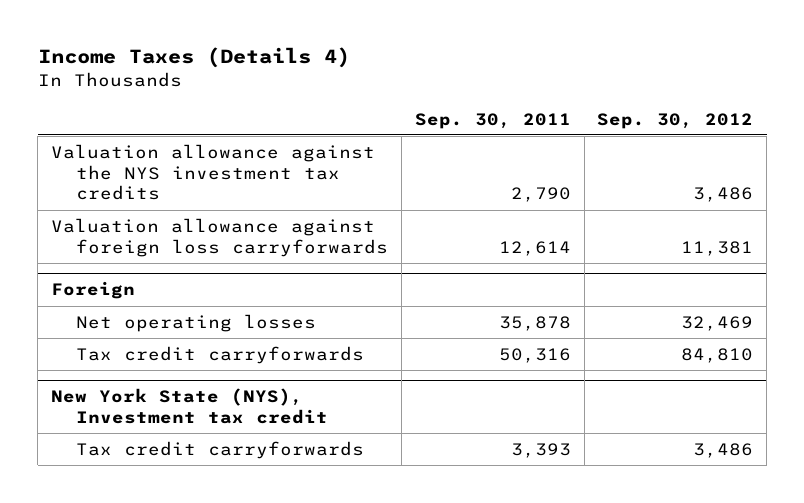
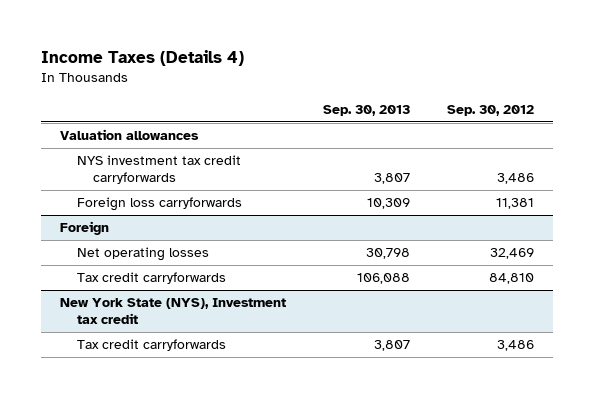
[414,112,571,129] Sep. 30, 2011 -> none
none -> [322,105,410,117] Sep. 30, 2013
none -> [59,129,199,141] Valuation allowances
[50,144,375,201] Valuation allowance against the NYS investment tax credits -> [76,155,241,185] NYS investment tax credit carryforwards
[50,218,389,257] Valuation allowance against foreign loss carryforwards -> [76,197,242,212] Foreign loss carryforwards

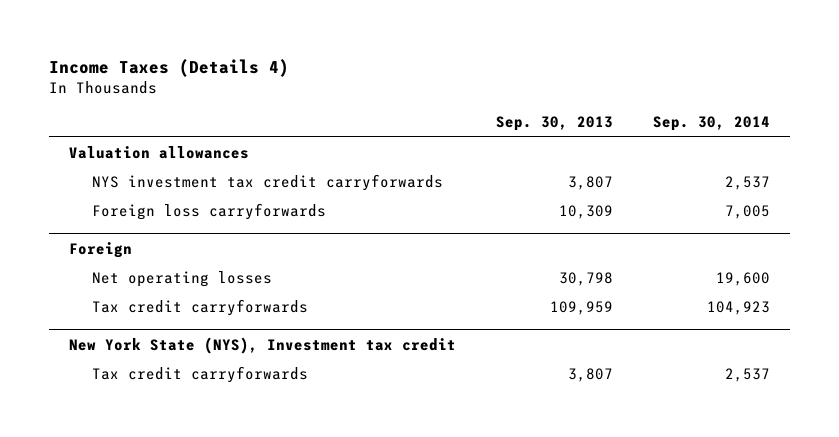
[447,105,535,117] Sep. 30, 2012 -> none
none -> [652,116,770,132] Sep. 30, 2014
[356,273,410,285] 106,088 -> [550,300,614,315] 109,959

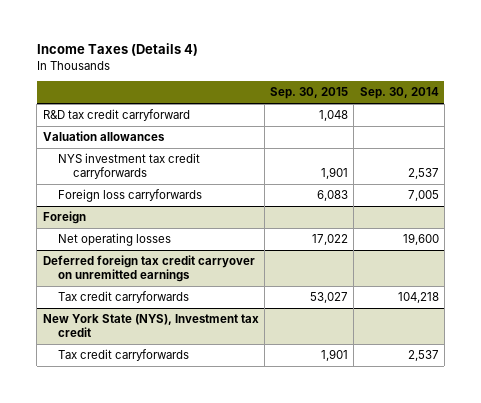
[496,116,614,132] Sep. 30, 2013 -> none
none -> [270,87,349,100] Sep. 30, 2015
none -> [42,109,190,122] R&D tax credit carryforward
none -> [42,255,255,282] Deferred foreign tax credit carryover on unremitted earnings
[706,300,770,315] 104,923 -> [397,292,439,304] 104,218

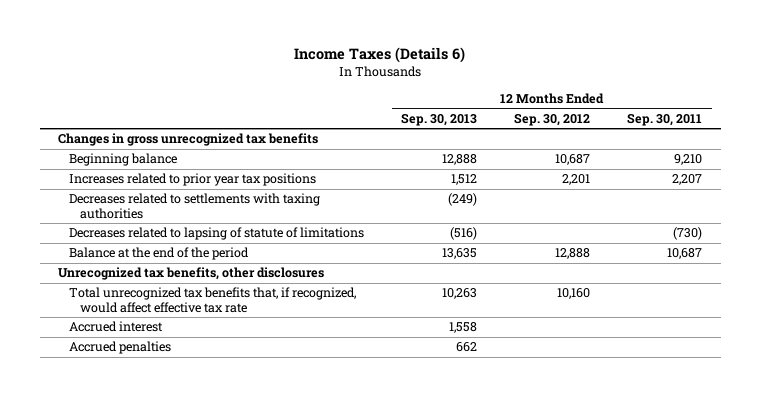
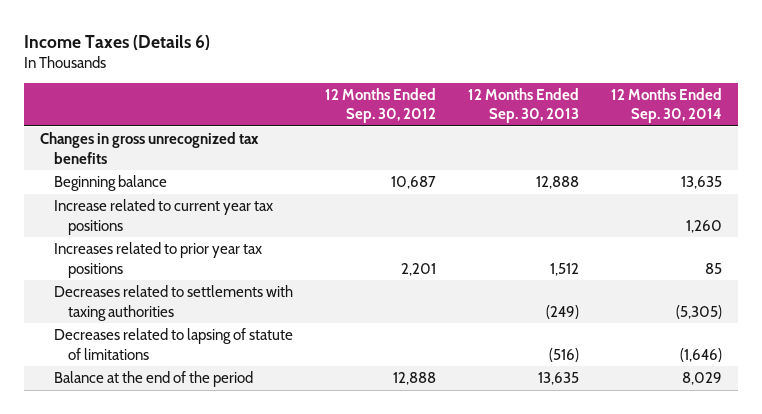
[627,113,703,127] Sep. 30, 2011 -> none
none -> [610,87,722,124] 12 Months Ended Sep. 30, 2014
none -> [54,199,274,235] Increase related to current year tax positions
[58,267,325,281] Unrecognized tax benefits, other disclosures -> none
[69,287,357,314] Total unrecognized tax benefits that, if recognized, would affect effective tax rate -> none
[69,321,164,333] Accrued interest -> none
[69,341,172,355] Accrued penalties -> none

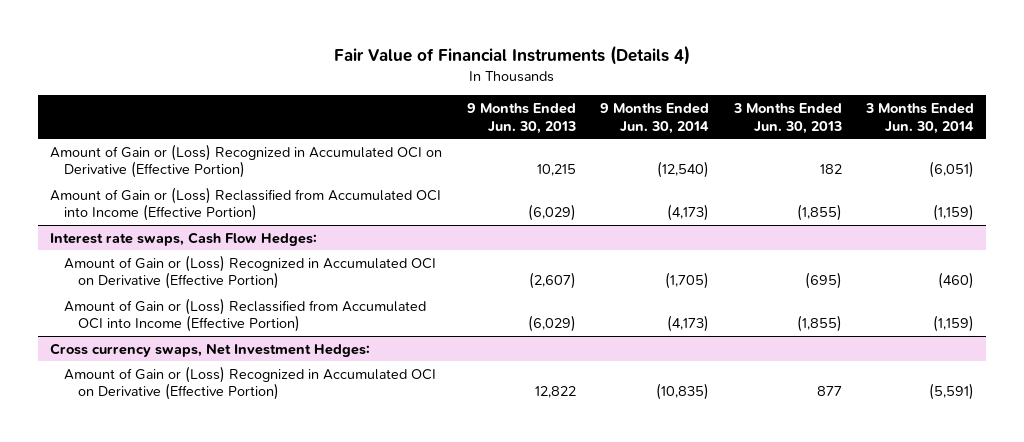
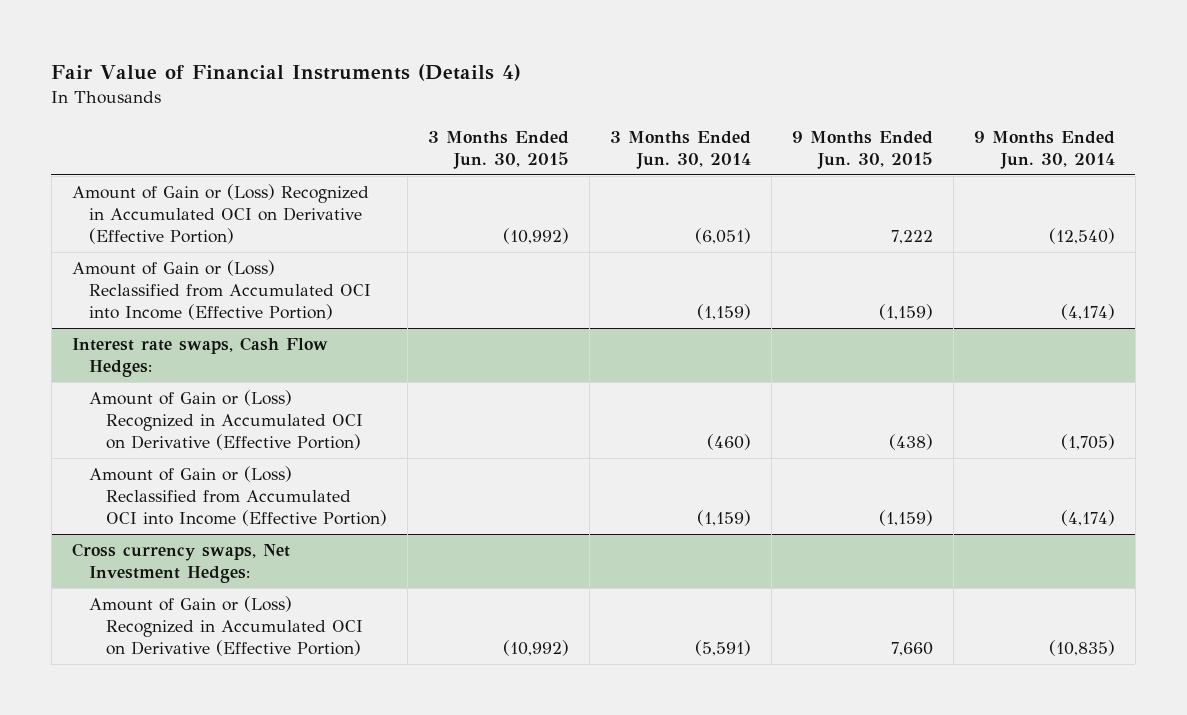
[466,103,576,134] 9 Months Ended Jun. 30, 2013 -> none
[732,103,842,134] 3 Months Ended Jun. 30, 2013 -> none
none -> [428,130,570,169] 3 Months Ended Jun. 30, 2015
none -> [791,130,933,169] 9 Months Ended Jun. 30, 2015
[667,204,710,222] (4,173) -> [1060,303,1115,320] (4,174)
[667,315,710,333] (4,173) -> [1060,509,1115,526] (4,174)

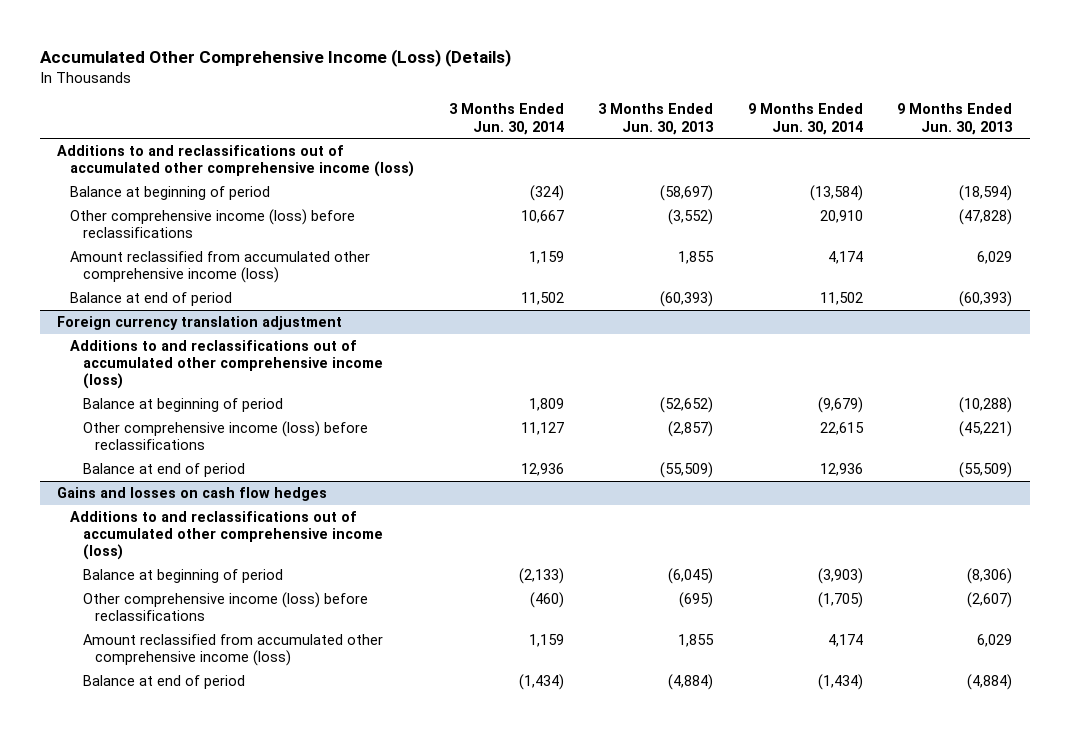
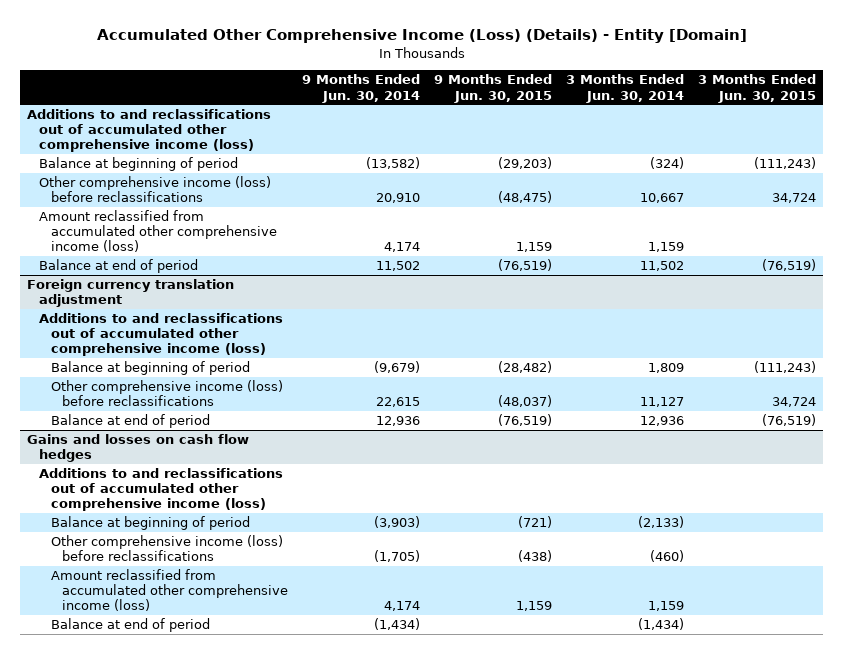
[40,48,512,67] Accumulated Other Comprehensive Income (Loss) (Details) -> [96,29,747,44] Accumulated Other Comprehensive Income (Loss) (Details) - Entity [Domain]
[598,103,715,135] 3 Months Ended Jun. 30, 2013 -> none
[897,103,1014,135] 9 Months Ended Jun. 30, 2013 -> none
none -> [434,74,553,103] 9 Months Ended Jun. 30, 2015
none -> [697,74,816,103] 3 Months Ended Jun. 30, 2015
[809,185,863,202] (13,584) -> [366,156,421,169] (13,582)

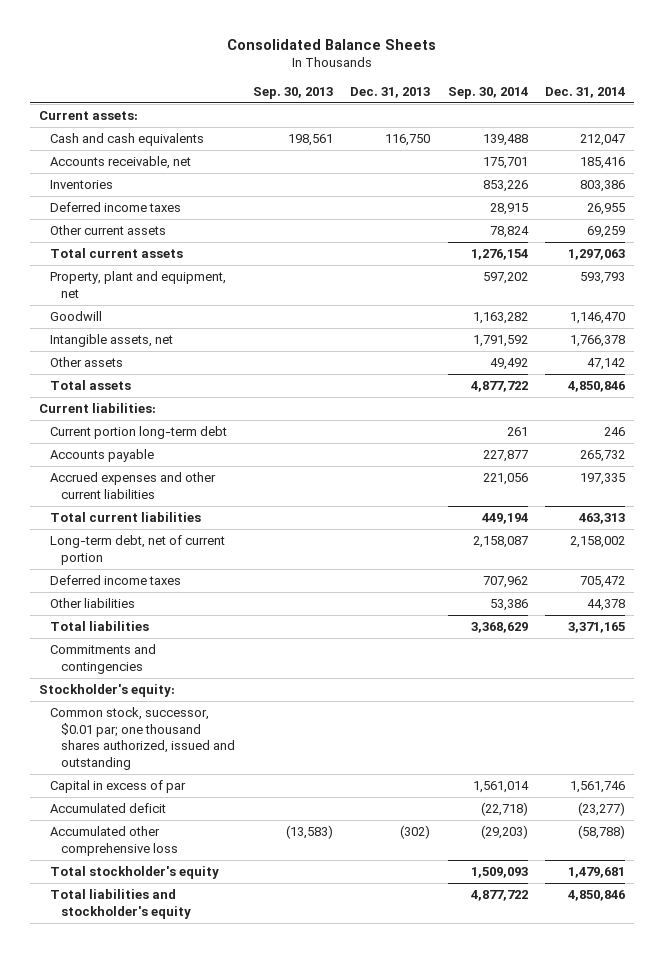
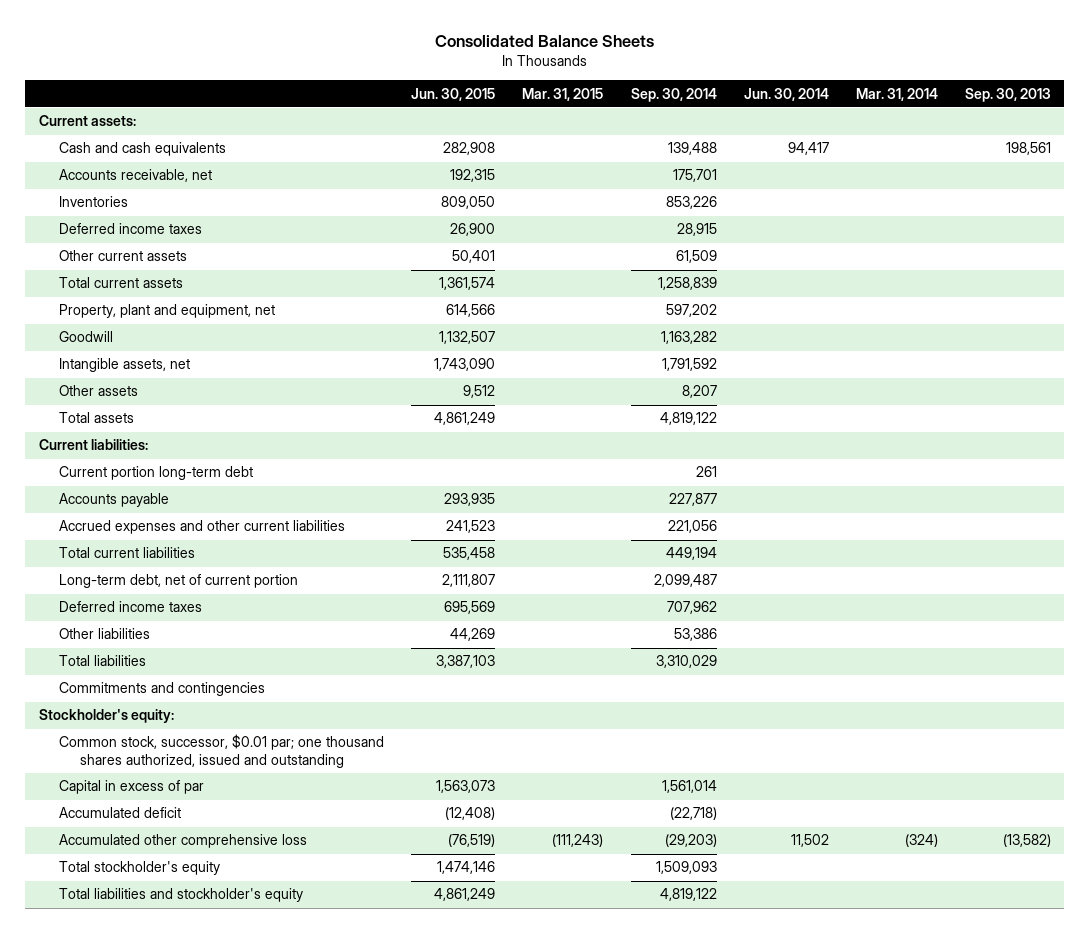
[350,86,431,98] Dec. 31, 2013 -> none
[545,86,626,98] Dec. 31, 2014 -> none
none -> [411,87,496,101] Jun. 30, 2015
none -> [522,87,604,101] Mar. 31, 2015
none -> [743,87,829,101] Jun. 30, 2014
none -> [855,87,938,101] Mar. 31, 2014
[489,226,529,239] 78,824 -> [675,250,717,264] 61,509
[470,249,528,261] 1,276,154 -> [657,277,717,291] 1,258,839
[489,358,528,371] 49,492 -> [681,385,717,399] 8,207
[470,381,528,393] 4,877,722 -> [659,412,717,426] 4,819,122
[472,536,528,549] 2,158,087 -> [653,574,717,588] 2,099,487
[470,622,528,634] 3,368,629 -> [655,655,717,669] 3,310,029
[285,825,333,840] (13,583) -> [1002,834,1051,848] (13,582)
[470,890,528,902] 4,877,722 -> [659,888,717,902] 4,819,122

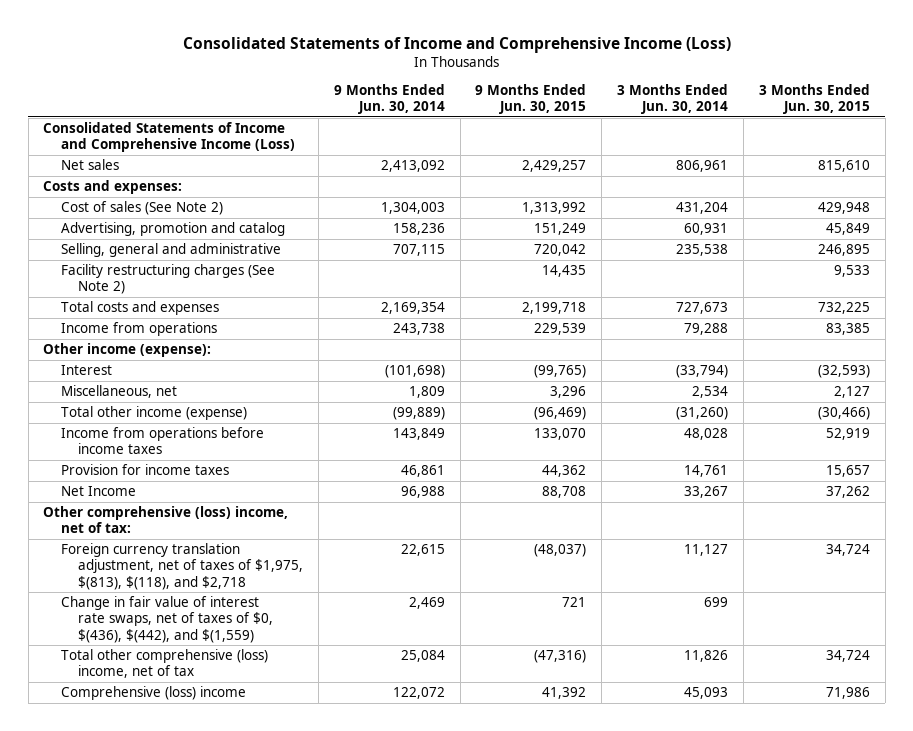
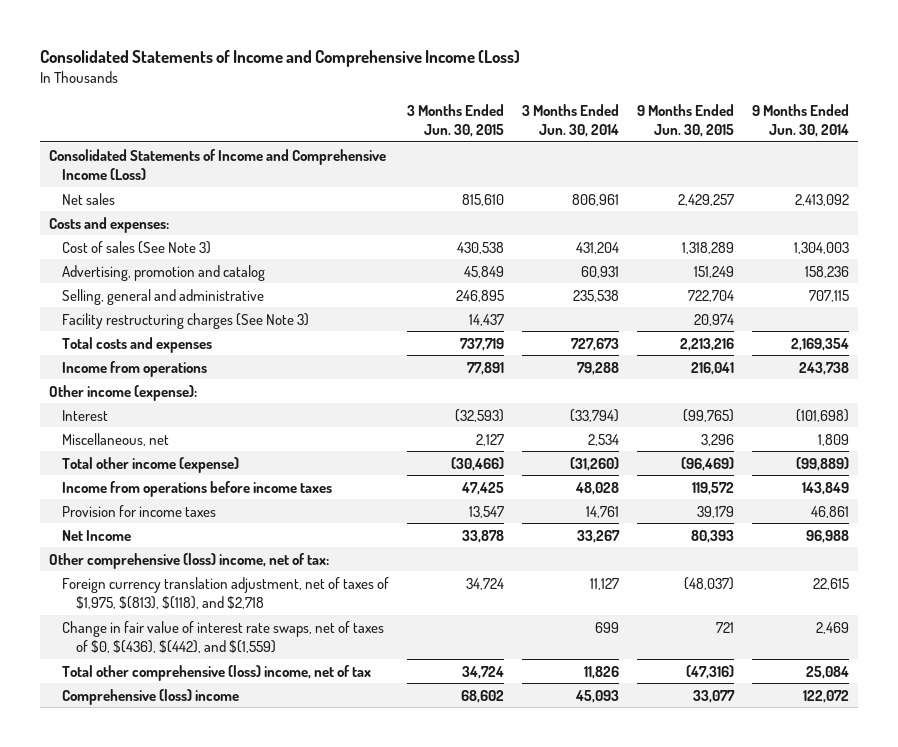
[60,201,223,216] Cost of sales (See Note 2) -> [62,240,212,254] Cost of sales (See Note 3)
[522,202,587,215] 1,313,992 -> [681,241,734,254] 1,318,289
[817,202,870,215] 429,948 -> [457,241,505,254] 430,538
[534,244,587,257] 720,042 -> [687,289,734,302] 722,704
[60,264,275,295] Facility restructuring charges (See Note 2) -> [62,312,310,329] Facility restructuring charges (See Note 3)
[542,265,587,278] 14,435 -> [693,313,734,326] 20,974
[833,265,870,278] 9,533 -> [469,313,505,326] 14,437
[522,302,587,315] 2,199,718 -> [679,337,734,351] 2,213,216
[817,302,870,315] 732,225 -> [460,337,505,351] 737,719
[534,323,587,336] 229,539 -> [690,361,734,375] 216,041
[825,323,870,336] 83,385 -> [467,361,505,375] 77,891
[534,428,587,441] 133,070 -> [691,481,734,495] 119,572
[825,428,870,441] 52,919 -> [461,481,505,495] 47,425
[542,465,587,478] 44,362 -> [696,505,734,518] 39,179
[825,465,870,478] 15,657 -> [469,505,505,518] 13,547
[542,486,587,499] 88,708 -> [690,529,734,543] 80,393
[825,486,870,499] 37,262 -> [462,529,505,543] 33,878
[542,687,587,700] 41,392 -> [692,689,735,703] 33,077
[825,687,870,700] 71,986 -> [461,689,505,703] 68,602

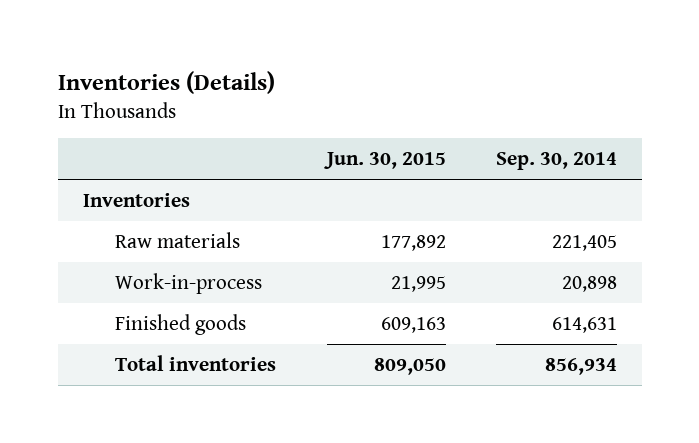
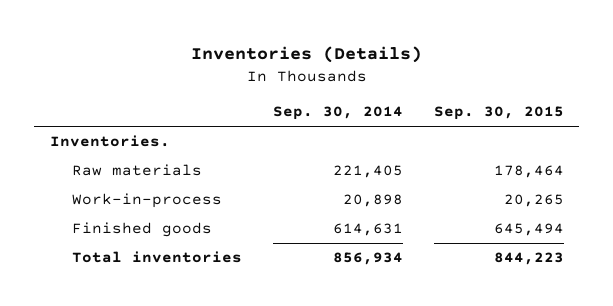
[323,152,446,170] Jun. 30, 2015 -> none
none -> [433,106,564,121] Sep. 30, 2015
[82,192,190,207] Inventories -> [49,135,170,148] Inventories.

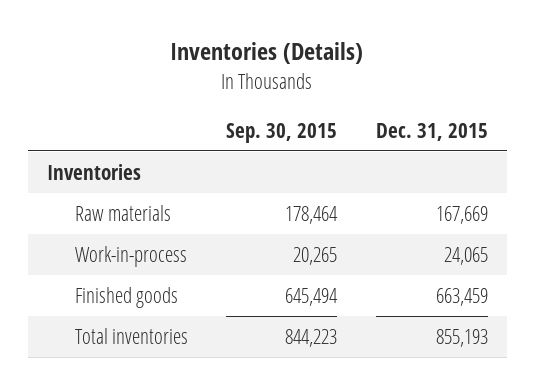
[273,106,404,121] Sep. 30, 2014 -> none
none -> [376,122,489,141] Dec. 31, 2015
[49,135,170,148] Inventories. -> [46,163,141,180] Inventories

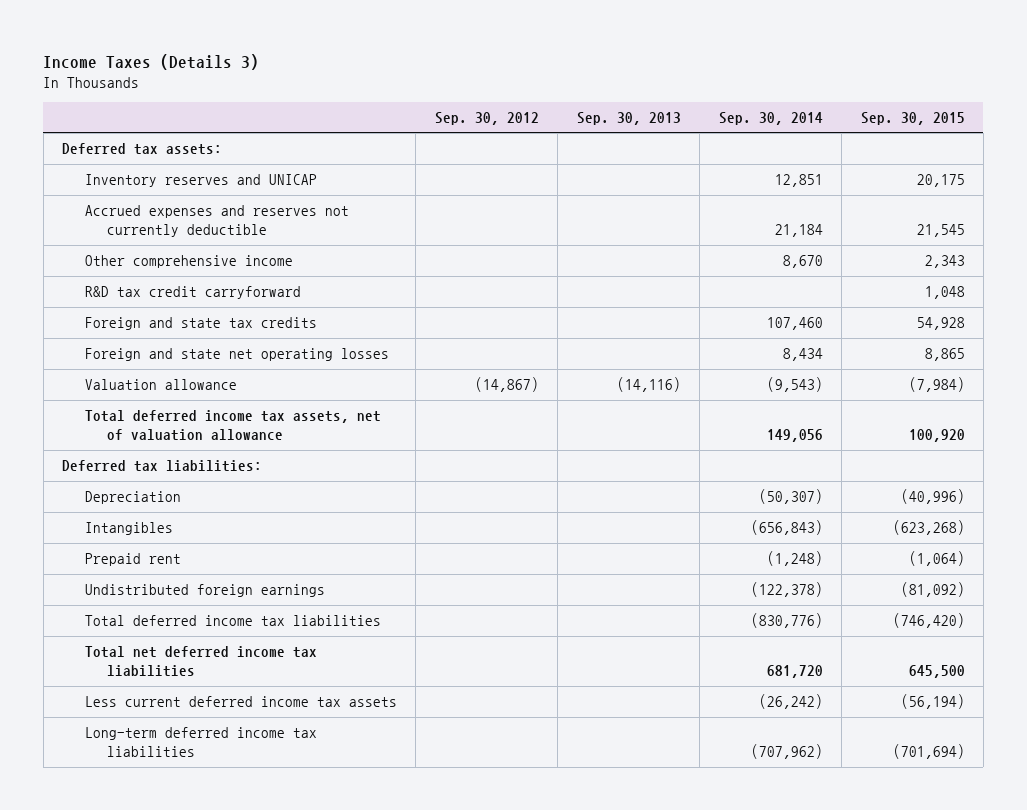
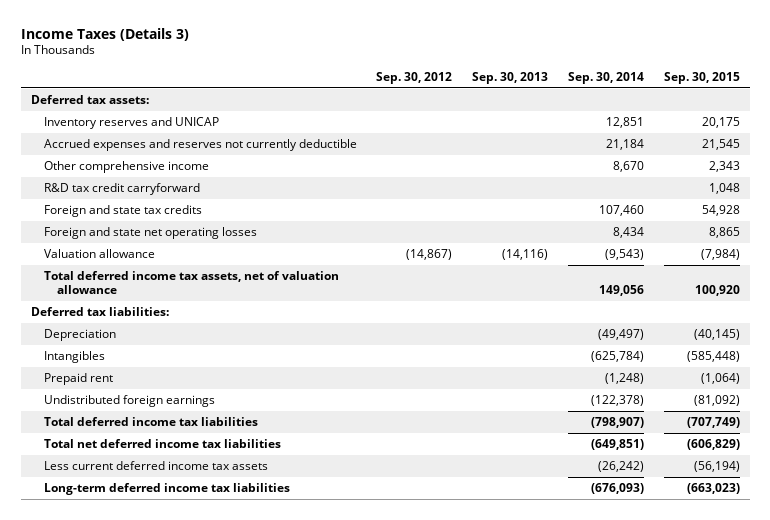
[758,489,823,505] (50,307) -> [598,329,645,341] (49,497)
[900,489,965,505] (40,996) -> [693,329,740,341] (40,145)
[750,520,823,536] (656,843) -> [591,351,645,363] (625,784)
[892,520,965,536] (623,268) -> [686,351,740,363] (585,448)
[750,613,823,629] (830,776) -> [591,417,645,429] (798,907)
[892,613,965,629] (746,420) -> [686,417,740,429] (707,749)
[766,665,823,679] 681,720 -> [591,439,645,451] (649,851)
[908,665,965,679] 645,500 -> [686,439,740,451] (606,829)
[750,744,823,760] (707,962) -> [591,483,645,495] (676,093)
[892,744,965,760] (701,694) -> [686,483,740,495] (663,023)

